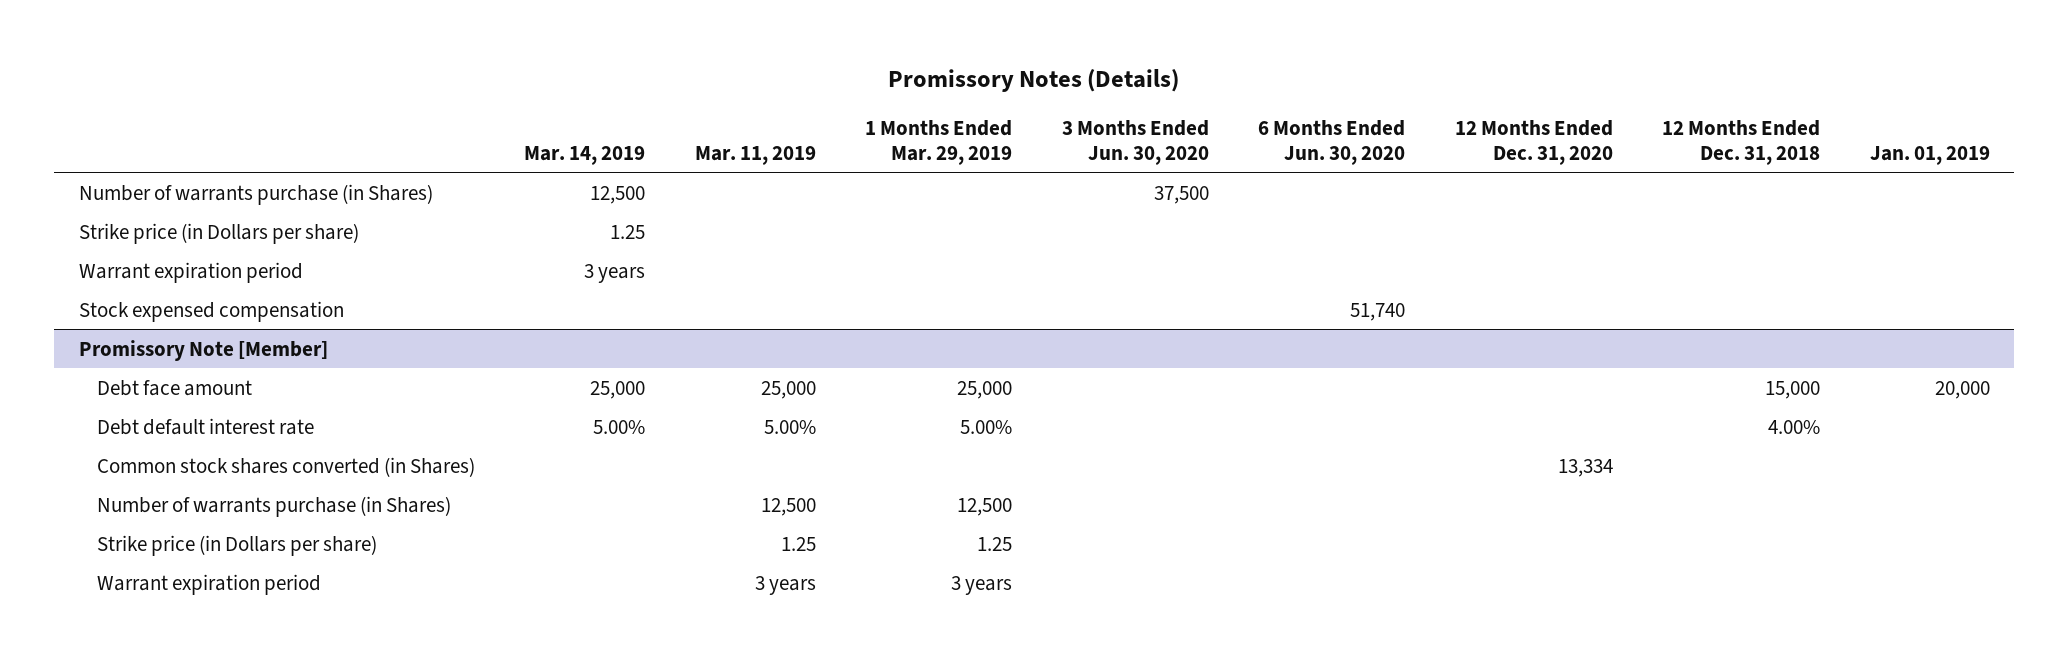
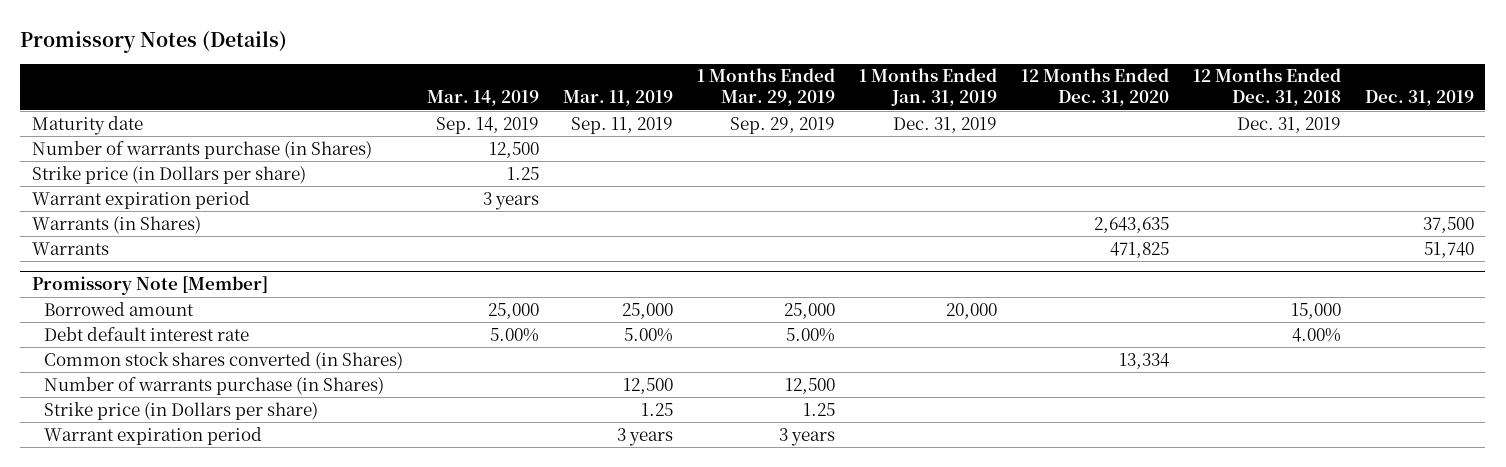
[1061,119,1209,165] 3 Months Ended Jun. 30, 2020 -> none
[1258,119,1406,165] 6 Months Ended Jun. 30, 2020 -> none
[1869,145,1990,165] Jan. 01, 2019 -> none
none -> [858,68,997,107] 1 Months Ended Jan. 31, 2019
none -> [1364,90,1474,107] Dec. 31, 2019
none -> [32,115,144,135] Maturity date
[78,300,344,322] Stock expensed compensation -> none
none -> [32,215,202,234] Warrants (in Shares)
none -> [32,241,110,255] Warrants
[96,379,252,396] Debt face amount -> [44,301,195,316] Borrowed amount

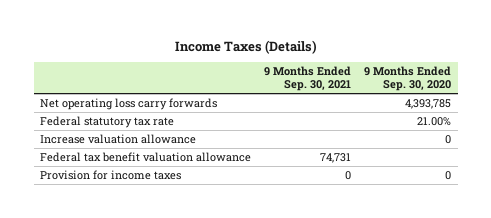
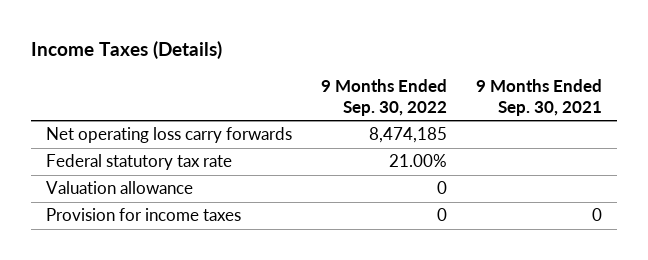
[364,65,452,92] 9 Months Ended Sep. 30, 2020 -> none
none -> [321,79,448,116] 9 Months Ended Sep. 30, 2022
[40,151,252,162] Federal tax benefit valuation allowance -> none
[40,133,197,144] Increase valuation allowance -> [45,181,193,195] Valuation allowance

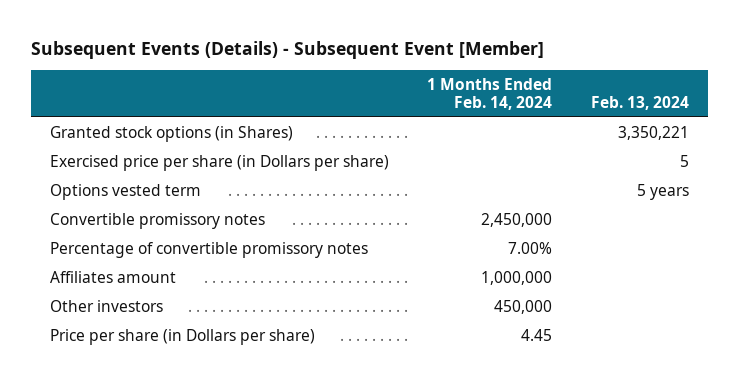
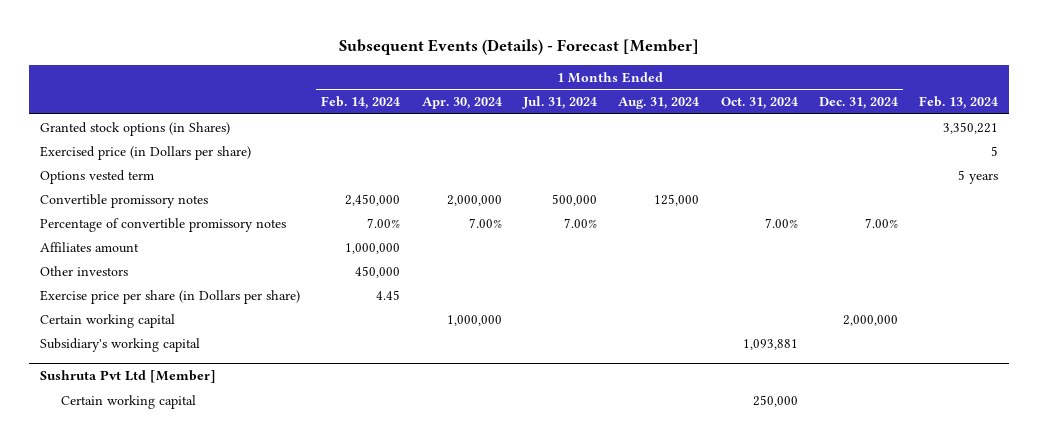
[30,40,544,59] Subsequent Events (Details) - Subsequent Event [Member] -> [339,39,700,56] Subsequent Events (Details) - Forecast [Member]
none -> [421,97,502,110] Apr. 30, 2024
none -> [521,96,597,110] Jul. 31, 2024
none -> [618,97,700,110] Aug. 31, 2024
none -> [720,97,798,110] Oct. 31, 2024
none -> [818,97,898,110] Dec. 31, 2024
[50,154,390,171] Exercised price per share (in Dollars per share) -> [39,145,251,160] Exercised price (in Dollars per share)
[50,328,316,345] Price per share (in Dollars per share) -> [39,289,300,304] Exercise price per share (in Dollars per share)
none -> [39,313,175,328] Certain working capital
none -> [39,337,200,352] Subsidiary's working capital
none -> [39,370,216,384] Sushruta Pvt Ltd [Member]
none -> [61,394,197,409] Certain working capital

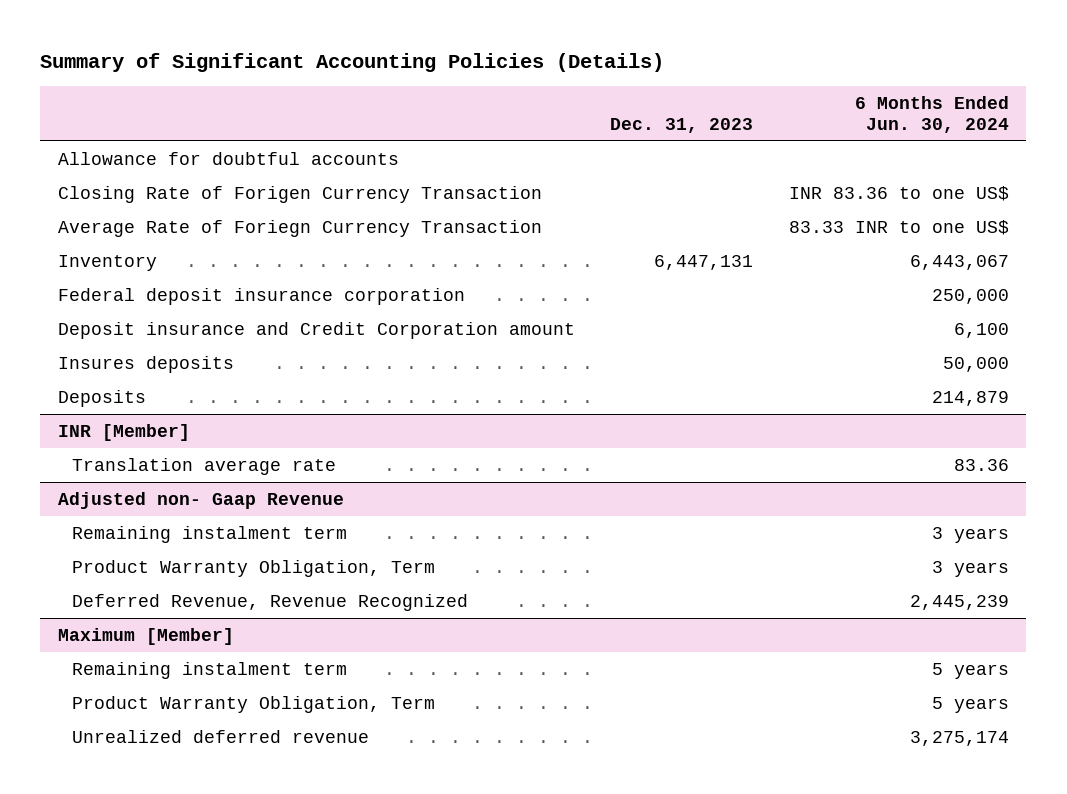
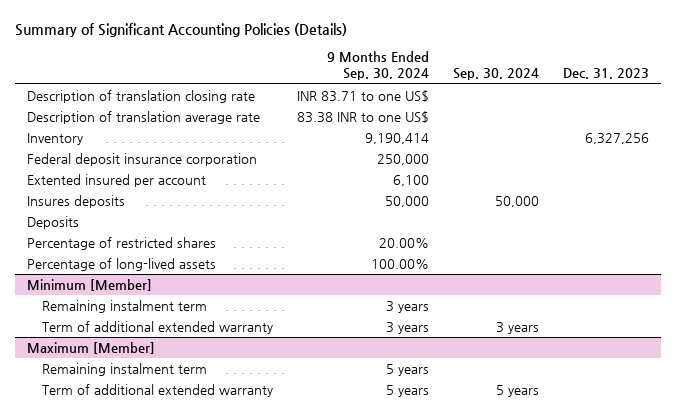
[854,96,1009,133] 6 Months Ended Jun. 30, 2024 -> none
none -> [326,51,429,81] 9 Months Ended Sep. 30, 2024
none -> [453,68,540,81] Sep. 30, 2024
[58,151,400,165] Allowance for doubtful accounts -> none
[58,185,543,203] Closing Rate of Forigen Currency Transaction -> [27,89,256,103] Description of translation closing rate
[58,219,543,237] Average Rate of Foriegn Currency Transaction -> [27,110,261,124] Description of translation average rate
[654,254,754,270] 6,447,131 -> [585,132,650,144] 6,327,256
[58,321,576,339] Deposit insurance and Credit Corporation amount -> [27,173,207,187] Extented insured per account
[58,423,191,441] INR [Member] -> none
[71,457,336,475] Translation average rate -> none
none -> [27,236,217,250] Percentage of restricted shares
none -> [27,257,217,271] Percentage of long-lived assets
[58,491,345,509] Adjusted non- Gaap Revenue -> [27,278,153,291] Minimum [Member]
[71,593,468,611] Deferred Revenue, Revenue Recognized -> none
[71,559,435,577] Product Warranty Obligation, Term -> [41,320,273,334] Term of additional extended warranty
[71,729,369,743] Unrealized deferred revenue -> none
[71,695,435,713] Product Warranty Obligation, Term -> [41,383,273,397] Term of additional extended warranty

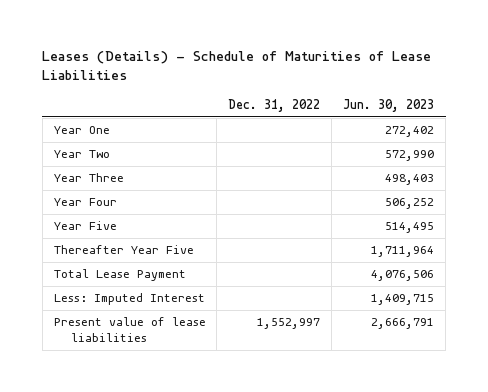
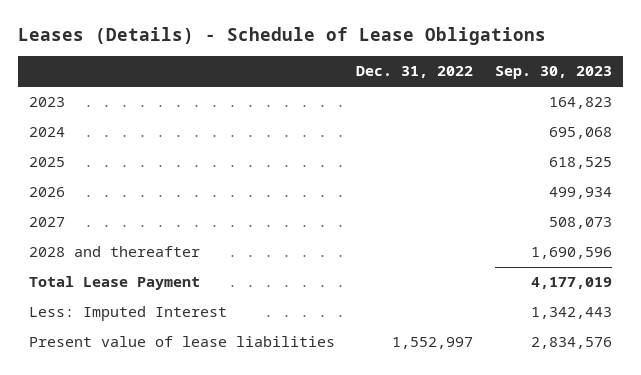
[42,51,432,81] Leases (Details) - Schedule of Maturities of Lease Liabilities -> [17,26,546,45] Leases (Details) - Schedule of Lease Obligations
[343,99,435,113] Jun. 30, 2023 -> none
none -> [495,66,613,80] Sep. 30, 2023
[53,126,110,135] Year One -> [28,97,65,108] 2023
[53,150,110,159] Year Two -> [28,127,65,138] 2024
[53,173,124,183] Year Three -> [28,157,65,168] 2025
[53,198,117,207] Year Four -> [28,187,65,198] 2026
[53,221,117,231] Year Five -> [28,217,65,228] 2027
[53,245,194,255] Thereafter Year Five -> [28,246,200,258] 2028 and thereafter

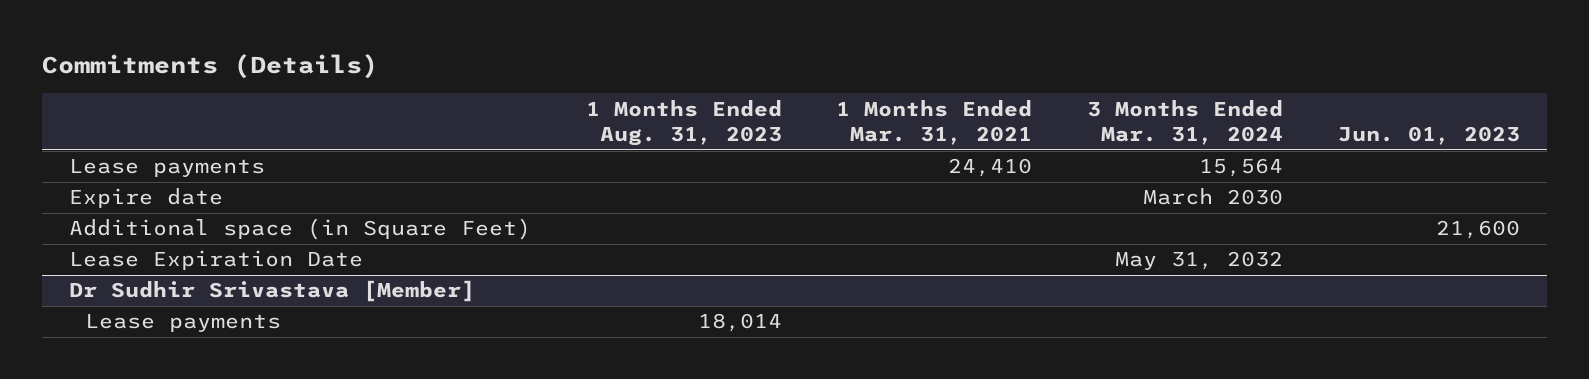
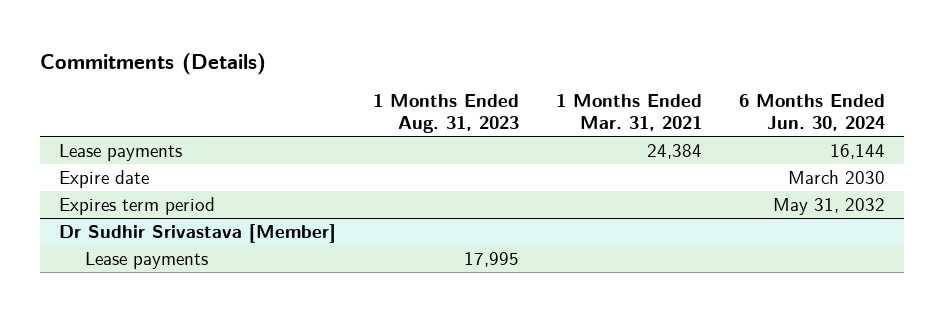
[1086,99,1283,146] 3 Months Ended Mar. 31, 2024 -> none
[1337,126,1520,146] Jun. 01, 2023 -> none
none -> [739,94,886,131] 6 Months Ended Jun. 30, 2024
[948,158,1033,178] 24,410 -> [647,144,703,160] 24,384
[69,218,532,241] Additional space (in Square Feet) -> none
[69,250,364,271] Lease Expiration Date -> [58,197,215,216] Expires term period
[697,313,782,333] 18,014 -> [464,252,520,268] 17,995

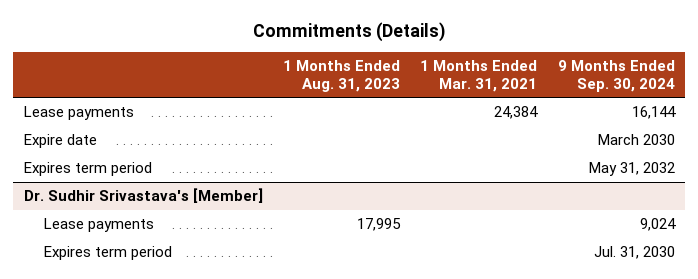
[739,94,886,131] 6 Months Ended Jun. 30, 2024 -> none
none -> [557,60,675,92] 9 Months Ended Sep. 30, 2024
[58,224,336,244] Dr Sudhir Srivastava [Member] -> [23,188,263,204] Dr. Sudhir Srivastava's [Member]
none -> [43,246,172,261] Expires term period

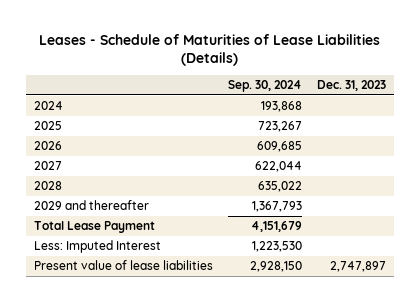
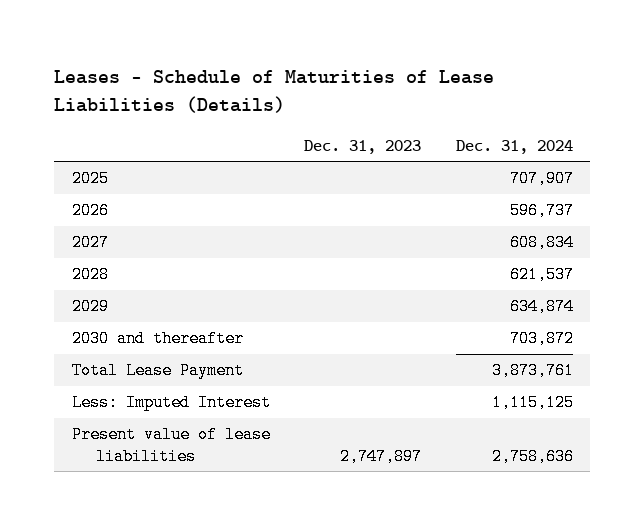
[227,80,302,93] Sep. 30, 2024 -> none
none -> [455,139,573,154] Dec. 31, 2024
[33,101,63,111] 2024 -> none
none -> [71,298,109,316] 2029
[33,200,149,211] 2029 and thereafter -> [71,330,244,348] 2030 and thereafter

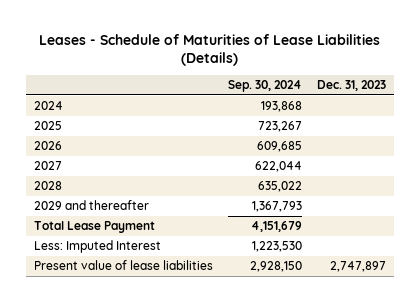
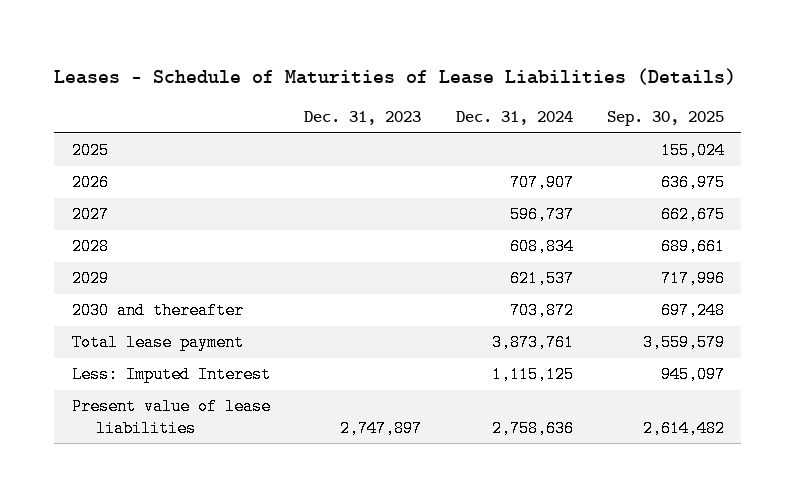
[227,80,302,93] Sep. 30, 2024 -> none
none -> [455,111,573,126] Dec. 31, 2024
none -> [606,111,724,127] Sep. 30, 2025
[33,101,63,111] 2024 -> none
none -> [71,270,109,288] 2029
[33,200,149,211] 2029 and thereafter -> [71,302,244,320] 2030 and thereafter
[33,221,155,234] Total Lease Payment -> [71,334,244,352] Total lease payment

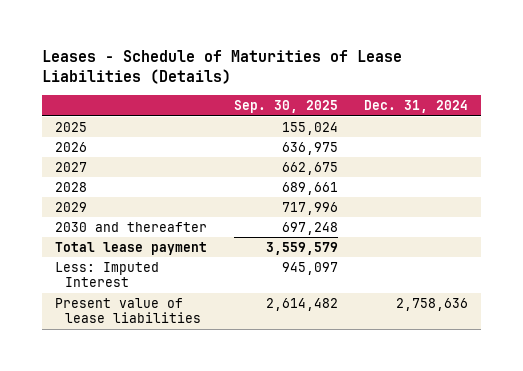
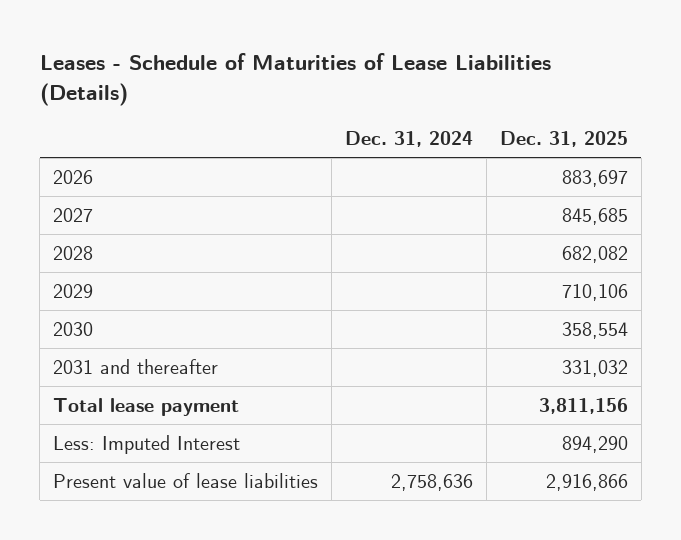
[233,100,338,114] Sep. 30, 2025 -> none
none -> [500,130,629,147] Dec. 31, 2025
[55,121,88,132] 2025 -> none
none -> [53,321,94,336] 2030
[55,221,208,232] 2030 and thereafter -> [53,358,219,374] 2031 and thereafter

